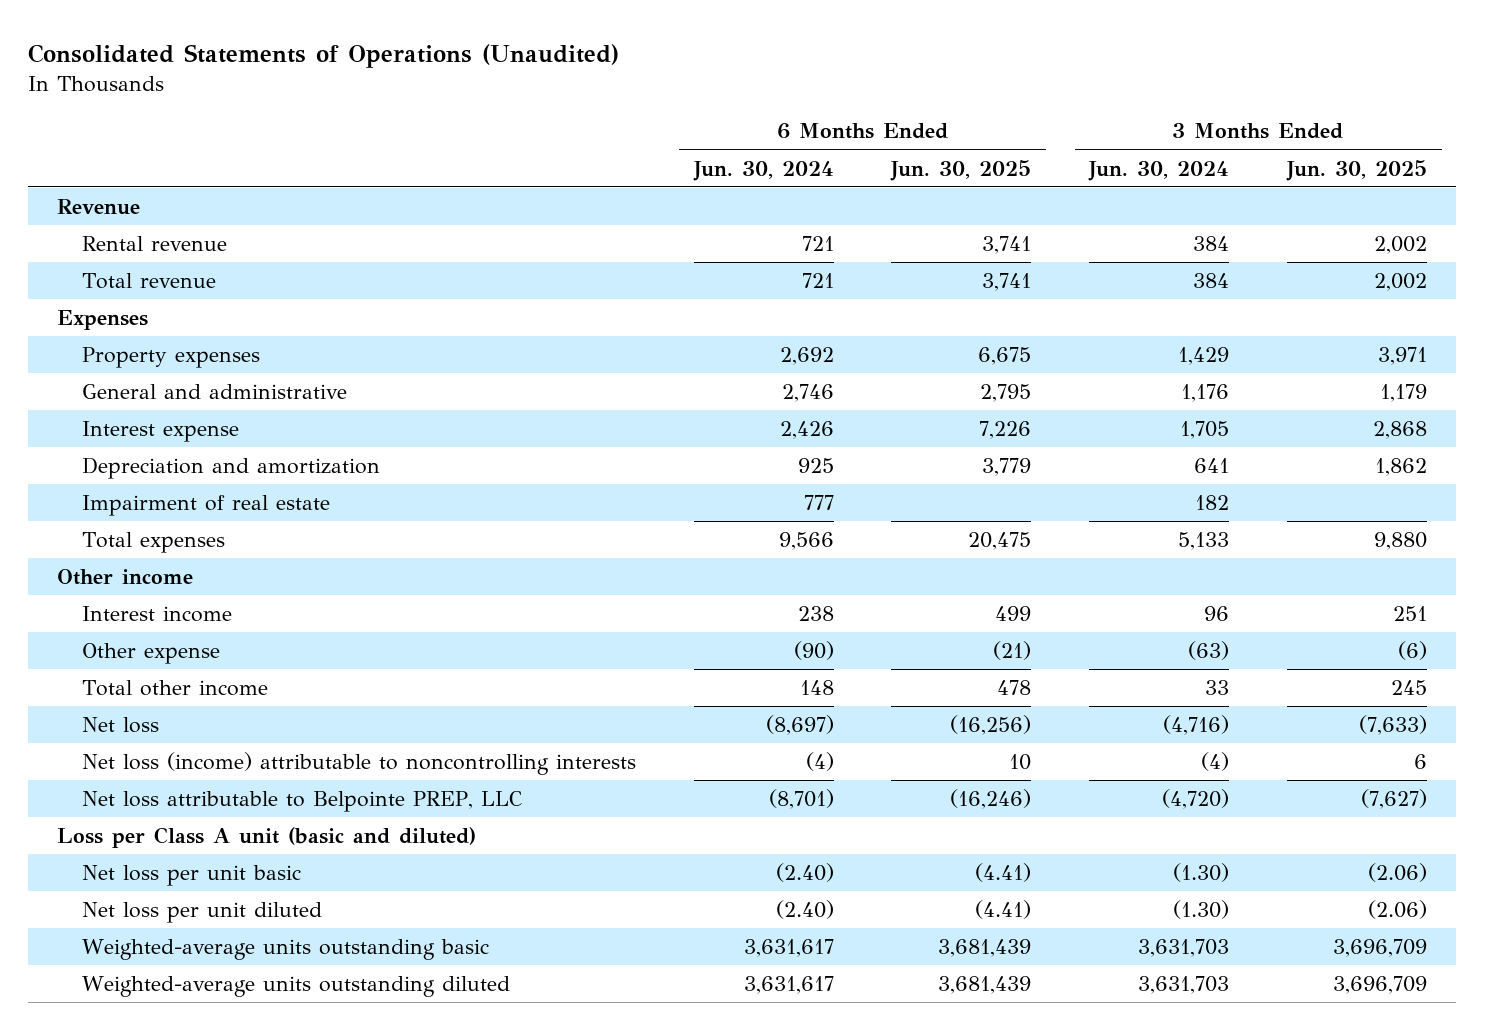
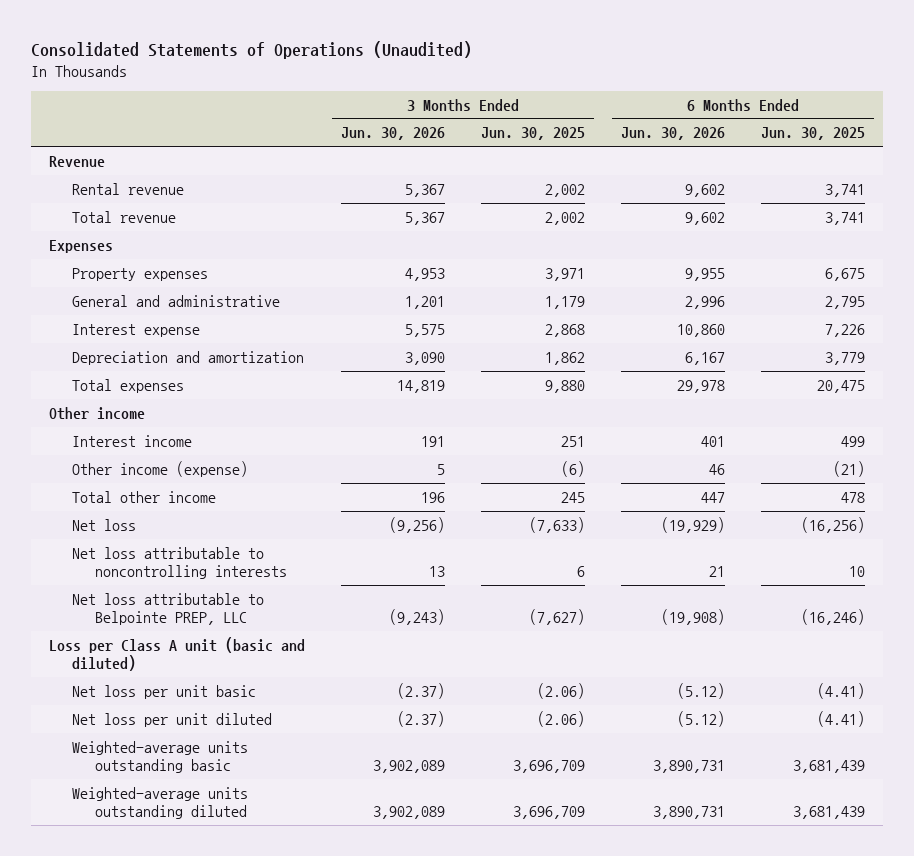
[692,160,834,181] Jun. 30, 2024 -> none
[1088,160,1230,181] Jun. 30, 2024 -> none
none -> [341,127,446,141] Jun. 30, 2026
none -> [620,127,725,141] Jun. 30, 2026
[81,495,330,517] Impairment of real estate -> none
[81,643,220,665] Other expense -> [71,460,248,477] Other income (expense)
[81,752,636,776] Net loss (income) attributable to noncontrolling interests -> [71,546,287,579] Net loss attributable to noncontrolling interests

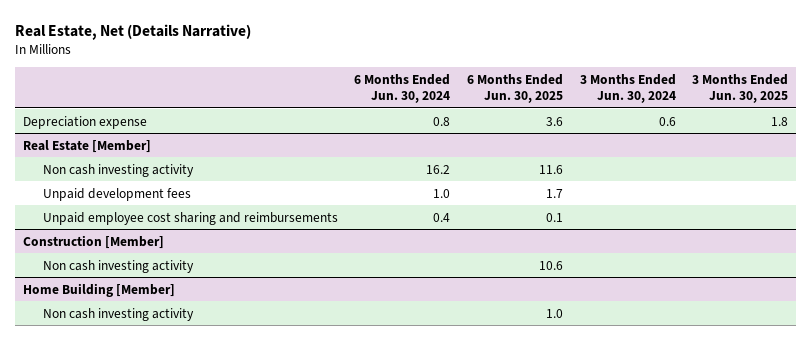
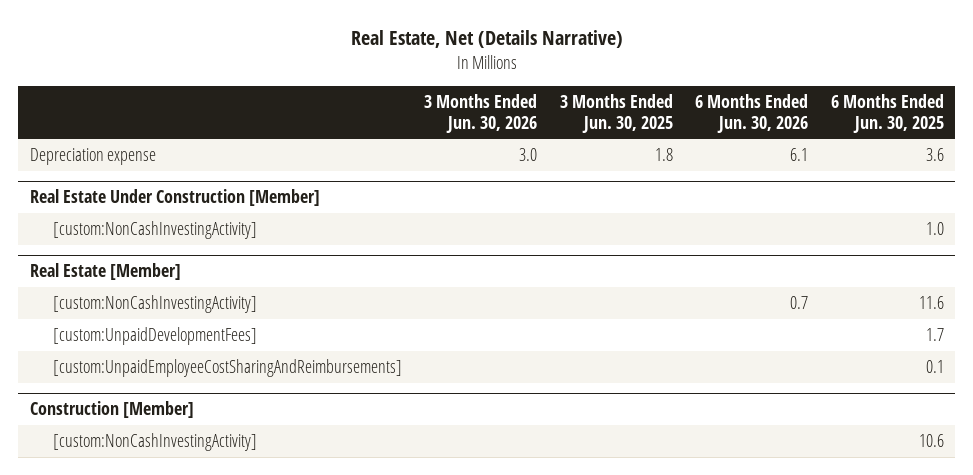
[354,74,451,104] 6 Months Ended Jun. 30, 2024 -> none
[579,74,676,104] 3 Months Ended Jun. 30, 2024 -> none
none -> [424,94,538,133] 3 Months Ended Jun. 30, 2026
none -> [695,94,809,133] 6 Months Ended Jun. 30, 2026
none -> [29,189,320,207] Real Estate Under Construction [Member]
none -> [52,220,257,239] [custom:NonCashInvestingActivity]
[42,163,194,177] Non cash investing activity -> [52,294,257,313] [custom:NonCashInvestingActivity]
[42,187,191,201] Unpaid development fees -> [52,326,257,345] [custom:UnpaidDevelopmentFees]
[42,211,338,225] Unpaid employee cost sharing and reimbursements -> [52,358,402,377] [custom:UnpaidEmployeeCostSharingAndReimbursements]
[22,282,175,297] Home Building [Member] -> none
[42,307,194,321] Non cash investing activity -> none
[42,259,194,273] Non cash investing activity -> [52,432,257,451] [custom:NonCashInvestingActivity]

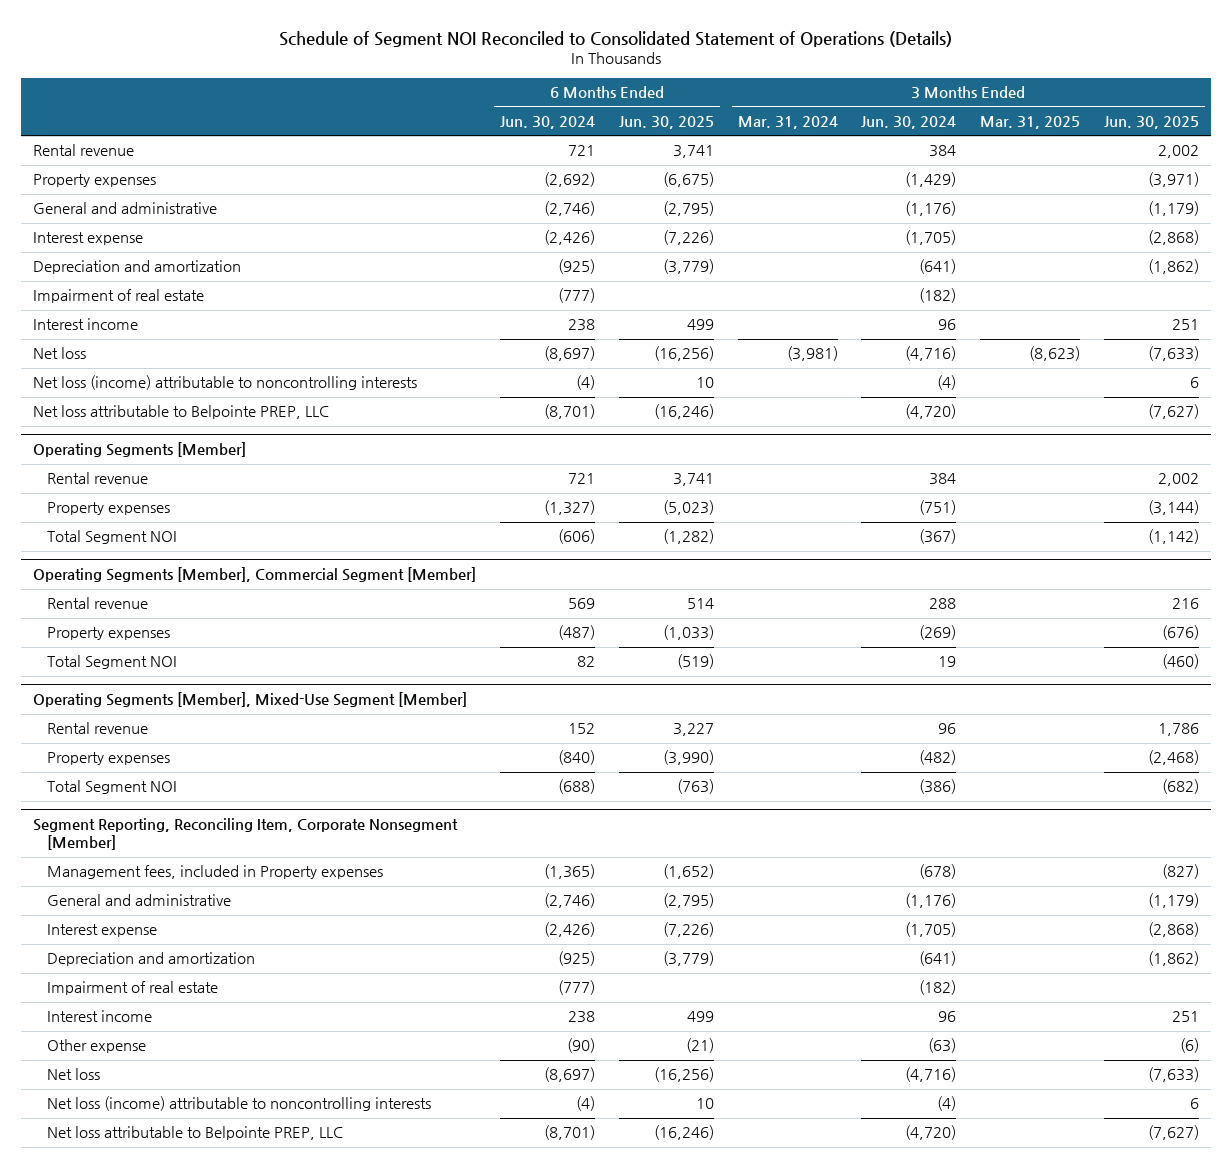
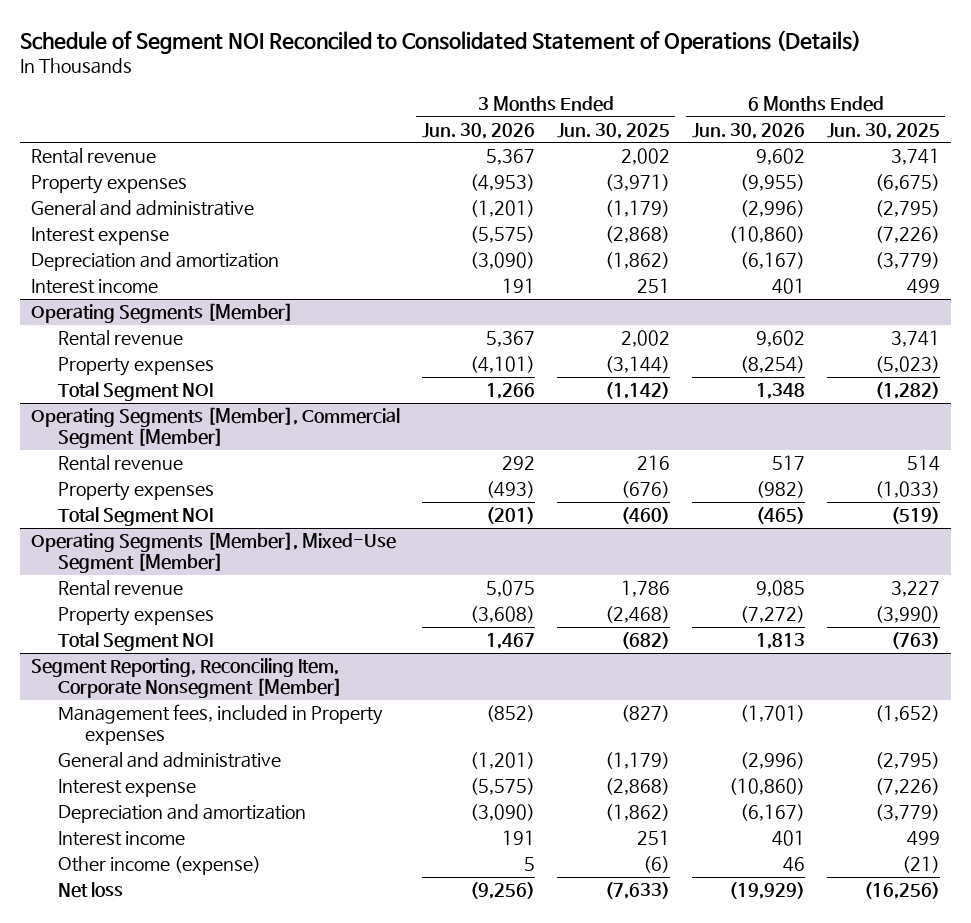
[500,115,596,129] Jun. 30, 2024 -> none
[737,115,838,129] Mar. 31, 2024 -> none
[861,115,957,129] Jun. 30, 2024 -> none
[980,115,1081,129] Mar. 31, 2025 -> none
none -> [421,122,535,139] Jun. 30, 2026
none -> [691,122,805,139] Jun. 30, 2026
[33,289,205,304] Impairment of real estate -> none
[33,347,87,360] Net loss -> none
[33,375,418,391] Net loss (income) attributable to noncontrolling interests -> none
[33,405,330,420] Net loss attributable to Belpointe PREP, LLC -> none
[46,981,218,996] Impairment of real estate -> none
[46,1039,146,1054] Other expense -> [57,856,261,876] Other income (expense)
[46,1096,431,1112] Net loss (income) attributable to noncontrolling interests -> none
[46,1126,343,1141] Net loss attributable to Belpointe PREP, LLC -> none

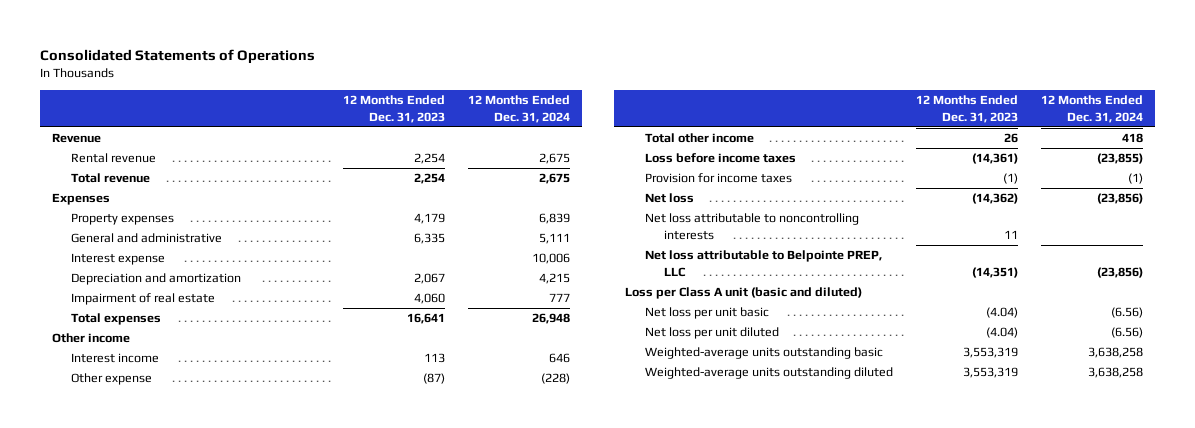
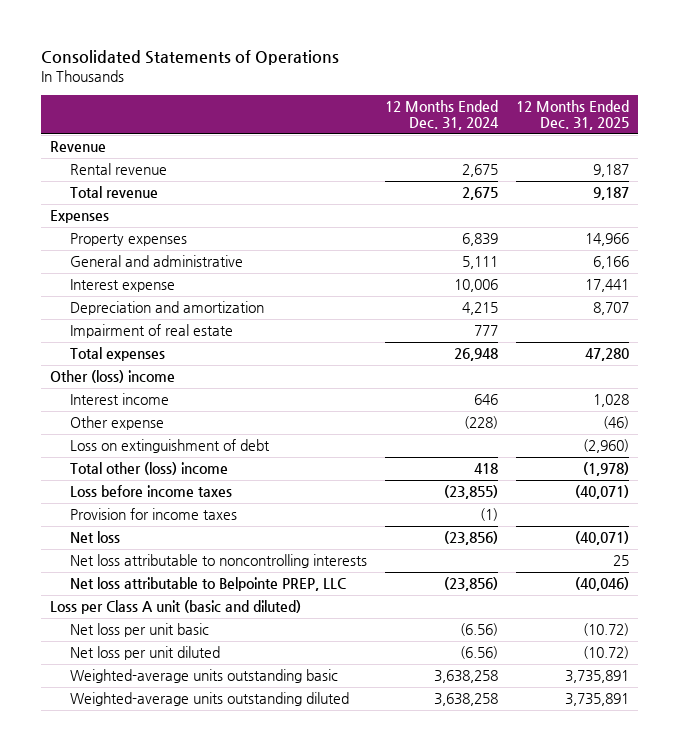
[342,95,445,123] 12 Months Ended Dec. 31, 2023 -> none
none -> [515,99,629,130] 12 Months Ended Dec. 31, 2025
[51,333,130,344] Other income -> [49,370,175,384] Other (loss) income
none -> [69,439,270,454] Loss on extinguishment of debt
[644,133,754,144] Total other income -> [69,462,228,476] Total other (loss) income

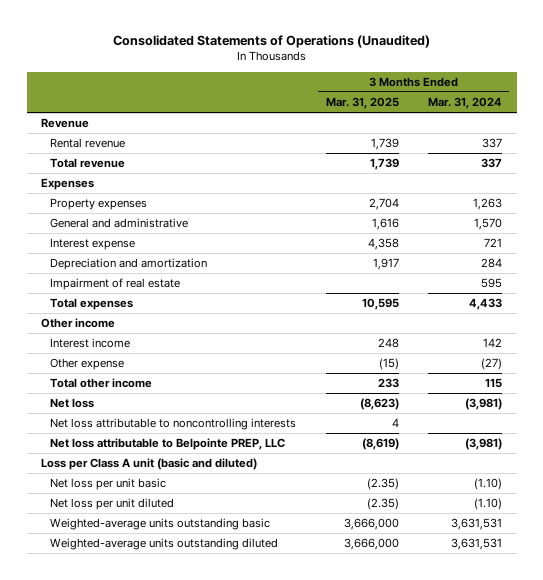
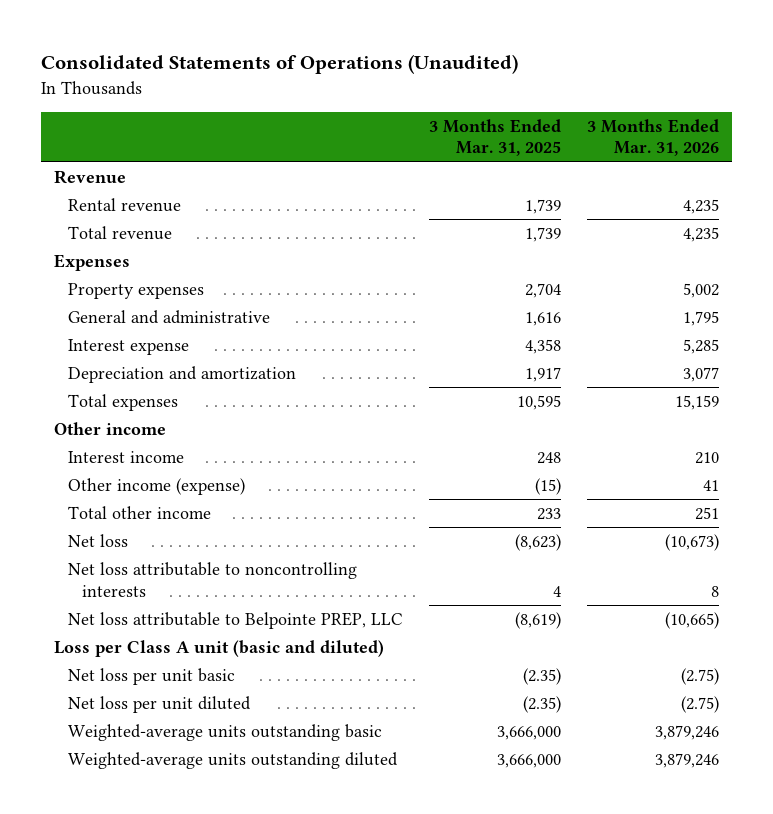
[427,97,502,110] Mar. 31, 2024 -> none
none -> [586,118,719,157] 3 Months Ended Mar. 31, 2026
[50,278,181,291] Impairment of real estate -> none
[50,358,125,371] Other expense -> [67,477,245,495] Other income (expense)

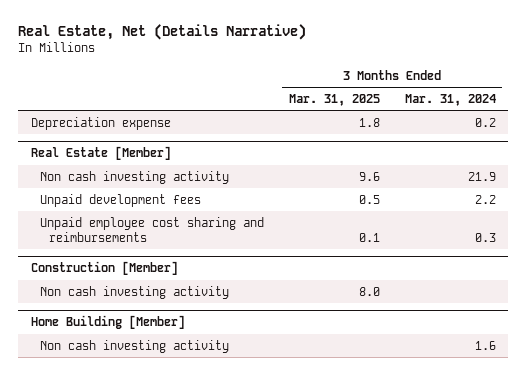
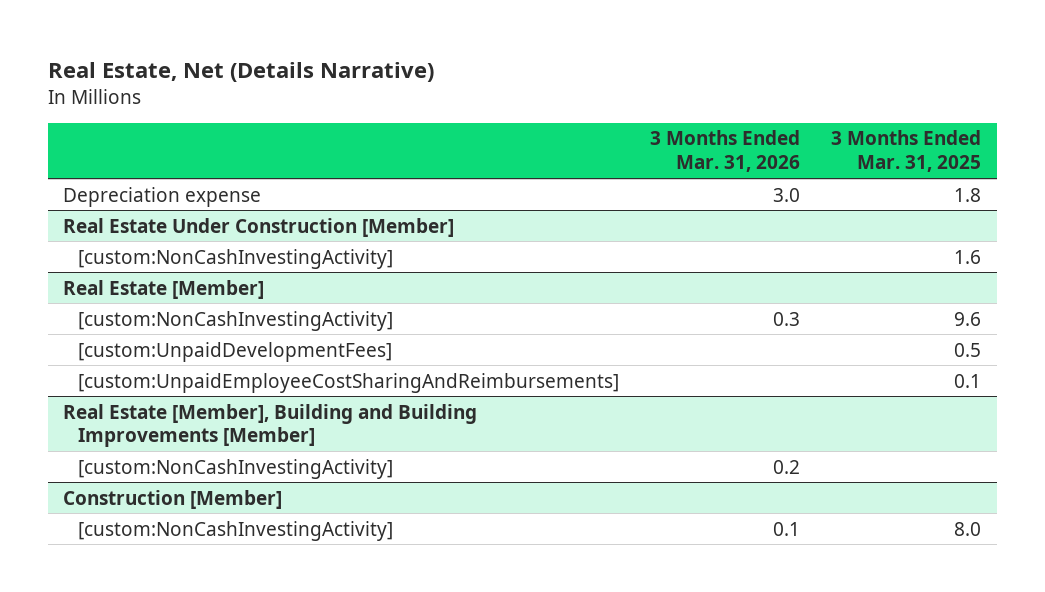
[404,93,496,106] Mar. 31, 2024 -> none
none -> [650,130,801,173] 3 Months Ended Mar. 31, 2026
none -> [63,217,455,237] Real Estate Under Construction [Member]
none -> [78,248,394,269] [custom:NonCashInvestingActivity]
[39,170,229,184] Non cash investing activity -> [78,310,394,331] [custom:NonCashInvestingActivity]
[39,193,201,207] Unpaid development fees -> [78,341,393,362] [custom:UnpaidDevelopmentFees]
[39,216,264,242] Unpaid employee cost sharing and reimbursements -> [78,372,620,393] [custom:UnpaidEmployeeCostSharingAndReimbursements]
none -> [63,403,478,448] Real Estate [Member], Building and Building Improvements [Member]
none -> [78,458,394,479] [custom:NonCashInvestingActivity]
[30,315,185,330] Home Building [Member] -> none
[39,339,229,353] Non cash investing activity -> none
[39,285,229,299] Non cash investing activity -> [78,520,394,541] [custom:NonCashInvestingActivity]

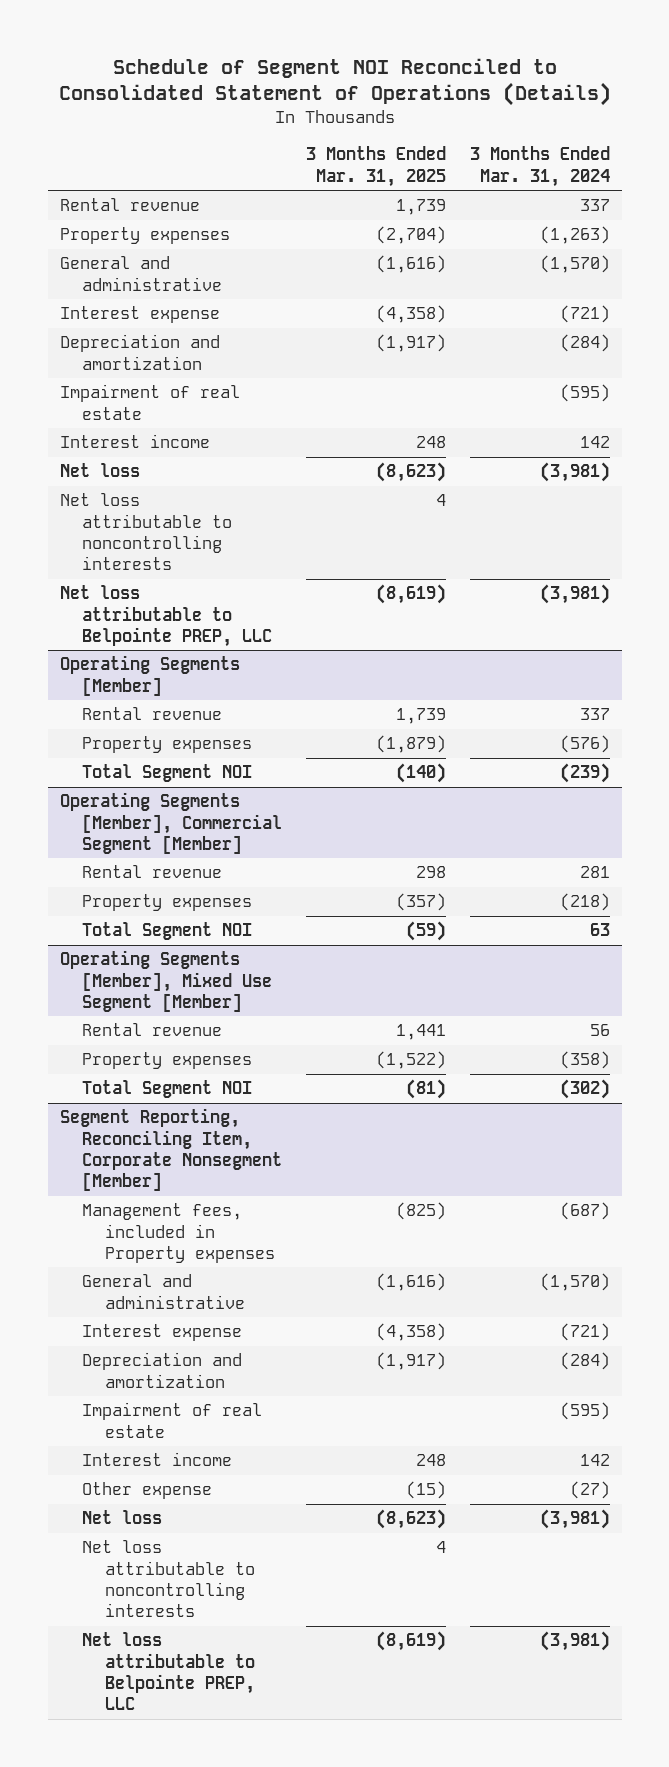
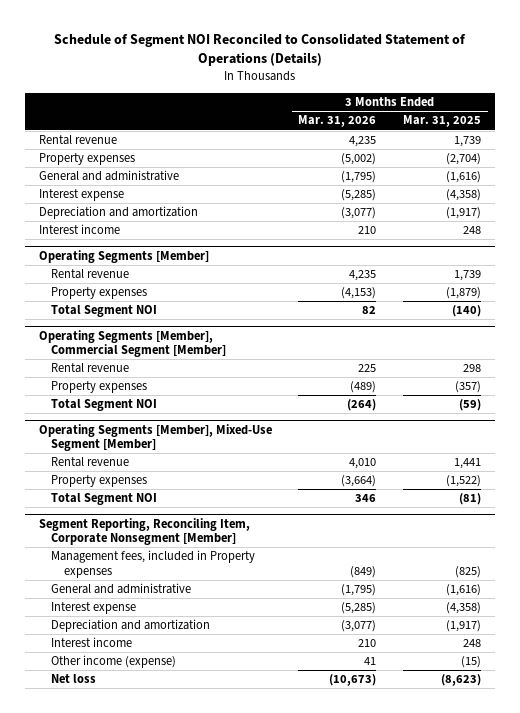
[469,146,610,187] 3 Months Ended Mar. 31, 2024 -> none
none -> [298,115,377,128] Mar. 31, 2026
[59,384,240,420] Impairment of real estate -> none
[59,463,140,478] Net loss -> none
[59,493,233,571] Net loss attributable to noncontrolling interests -> none
[59,585,273,647] Net loss attributable to Belpointe PREP, LLC -> none
[59,950,273,1012] Operating Segments [Member], Mixed Use Segment [Member] -> [38,423,272,451] Operating Segments [Member], Mixed-Use Segment [Member]
[82,1402,263,1438] Impairment of real estate -> none
[82,1482,213,1500] Other expense -> [51,655,177,669] Other income (expense)
[82,1540,255,1618] Net loss attributable to noncontrolling interests -> none
[82,1632,255,1711] Net loss attributable to Belpointe PREP, LLC -> none

